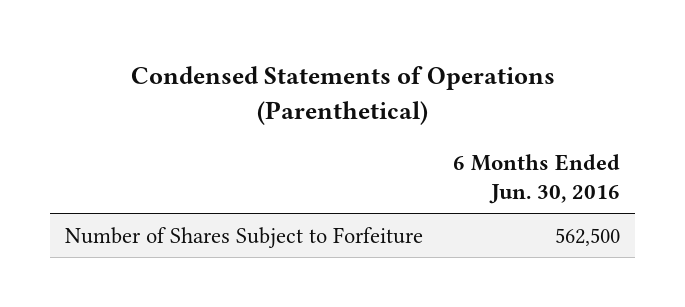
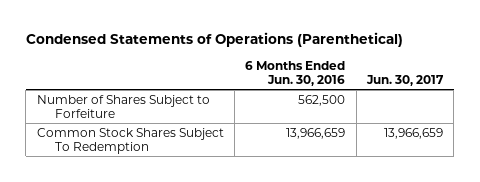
none -> [365,74,444,86] Jun. 30, 2017
none -> [36,127,224,154] Common Stock Shares Subject To Redemption

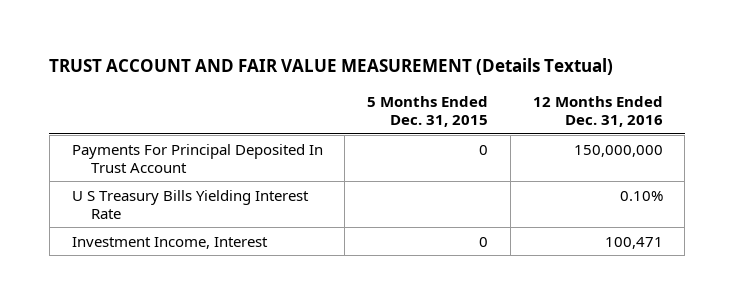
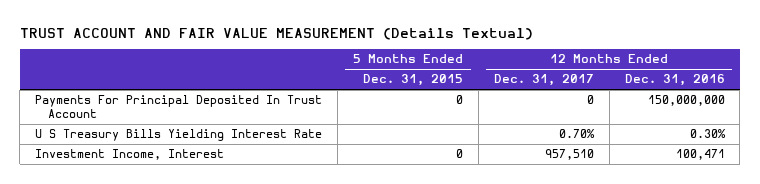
none -> [493,74,594,87] Dec. 31, 2017
[619,190,663,201] 0.10% -> [689,129,726,139] 0.30%

